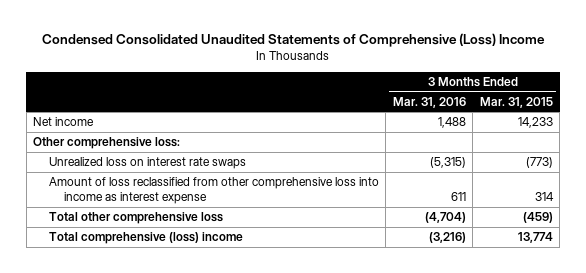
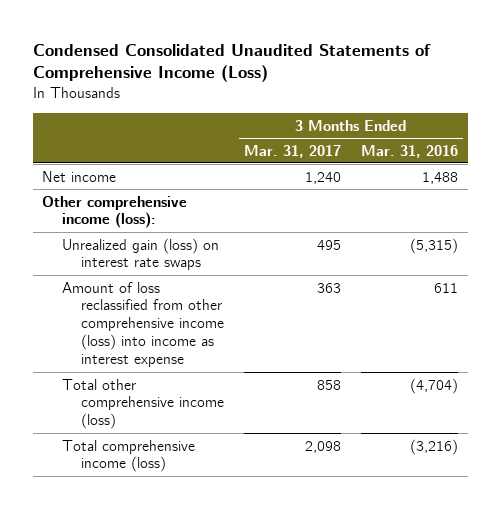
[41,33,545,48] Condensed Consolidated Unaudited Statements of Comprehensive (Loss) Income -> [32,43,431,83] Condensed Consolidated Unaudited Statements of Comprehensive Income (Loss)
[479,96,553,108] Mar. 31, 2015 -> none
none -> [244,144,342,158] Mar. 31, 2017
[33,137,181,150] Other comprehensive loss: -> [42,195,188,229] Other comprehensive income (loss):
[48,157,246,170] Unrealized loss on interest rate swaps -> [61,237,219,271] Unrealized gain (loss) on interest rate swaps
[48,177,379,205] Amount of loss reclassified from other comprehensive loss into income as interest expense -> [61,281,225,368] Amount of loss reclassified from other comprehensive income (loss) into income as interest expense
[48,212,223,225] Total other comprehensive loss -> [61,378,225,430] Total other comprehensive income (loss)
[48,232,243,245] Total comprehensive (loss) income -> [61,439,195,473] Total comprehensive income (loss)

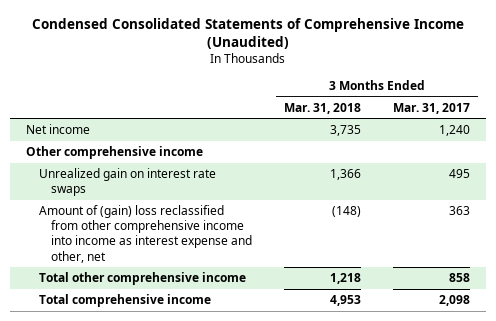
[32,43,431,83] Condensed Consolidated Unaudited Statements of Comprehensive Income (Loss) -> [31,17,464,50] Condensed Consolidated Statements of Comprehensive Income (Unaudited)
[360,144,458,158] Mar. 31, 2016 -> none
none -> [283,102,361,114] Mar. 31, 2018
[42,195,188,229] Other comprehensive income (loss): -> [26,146,204,160] Other comprehensive income
[61,237,219,271] Unrealized gain (loss) on interest rate swaps -> [38,168,216,197] Unrealized gain on interest rate swaps
[61,281,225,368] Amount of loss reclassified from other comprehensive income (loss) into income as interest expense -> [38,205,253,263] Amount of (gain) loss reclassified from other comprehensive income into income as interest expense and other, net
[61,378,225,430] Total other comprehensive income (loss) -> [38,272,246,286] Total other comprehensive income
[61,439,195,473] Total comprehensive income (loss) -> [38,294,211,308] Total comprehensive income

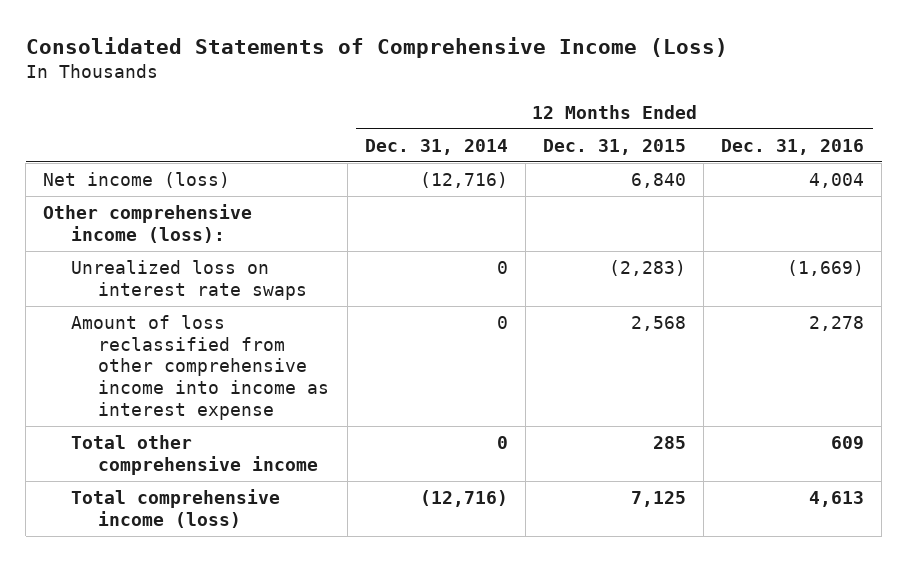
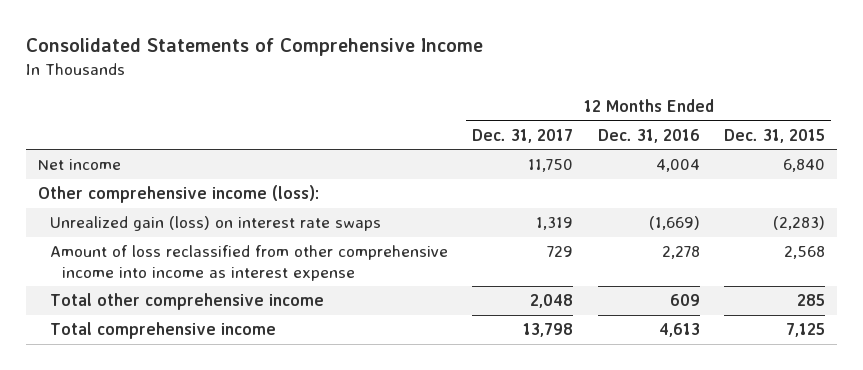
[25,36,728,58] Consolidated Statements of Comprehensive Income (Loss) -> [25,37,483,56] Consolidated Statements of Comprehensive Income
[364,138,508,155] Dec. 31, 2014 -> none
none -> [472,128,574,143] Dec. 31, 2017
[43,171,231,188] Net income (loss) -> [37,159,121,171] Net income
[70,259,308,300] Unrealized loss on interest rate swaps -> [50,216,382,232] Unrealized gain (loss) on interest rate swaps
[70,488,280,528] Total comprehensive income (loss) -> [50,322,277,340] Total comprehensive income

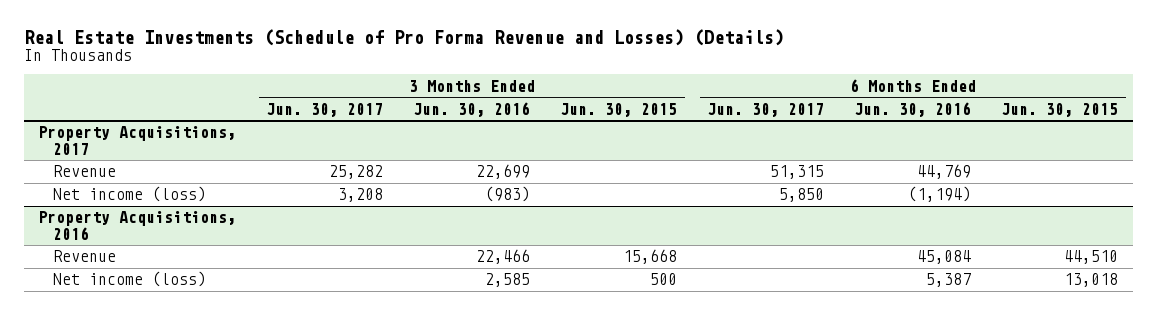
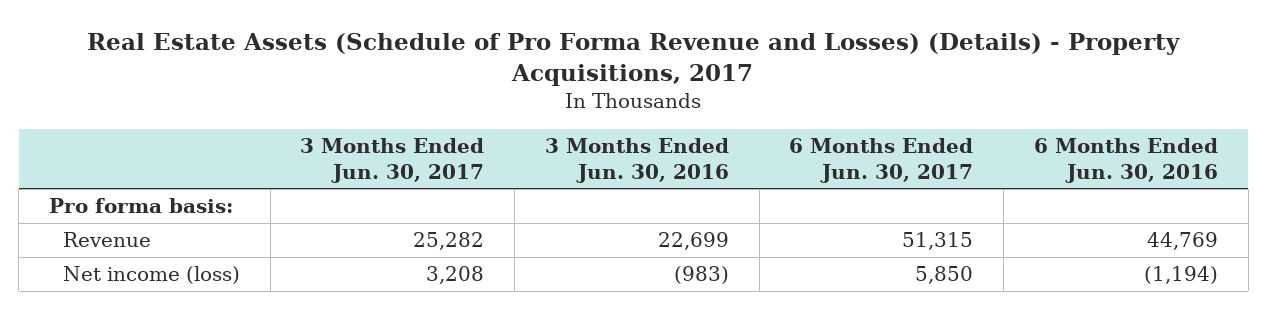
[23,28,784,46] Real Estate Investments (Schedule of Pro Forma Revenue and Losses) (Details) -> [87,32,1181,87] Real Estate Assets (Schedule of Pro Forma Revenue and Losses) (Details) - Property Acquisitions, 2017
[560,102,678,117] Jun. 30, 2015 -> none
[1001,102,1119,117] Jun. 30, 2015 -> none
[38,126,237,156] Property Acquisitions, 2017 -> none
none -> [48,198,233,214] Pro forma basis:
[38,211,237,241] Property Acquisitions, 2016 -> none
[53,250,117,263] Revenue -> none
[53,271,207,288] Net income (loss) -> none

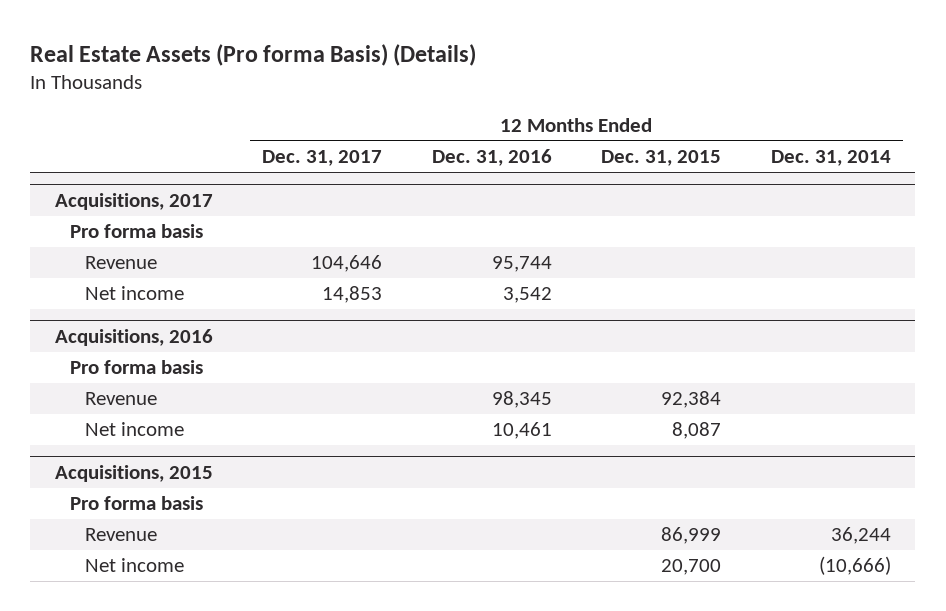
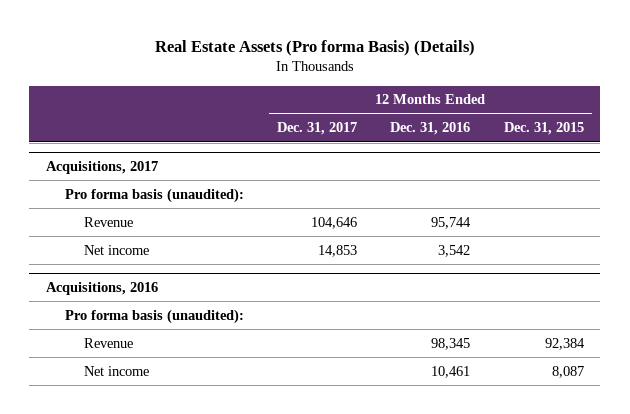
[770,150,891,167] Dec. 31, 2014 -> none
[69,224,203,239] Pro forma basis -> [65,187,245,203] Pro forma basis (unaudited):
[69,360,203,375] Pro forma basis -> [65,308,245,324] Pro forma basis (unaudited):
[54,465,213,483] Acquisitions, 2015 -> none
[69,496,203,511] Pro forma basis -> none
[84,528,157,542] Revenue -> none
[84,558,184,573] Net income -> none

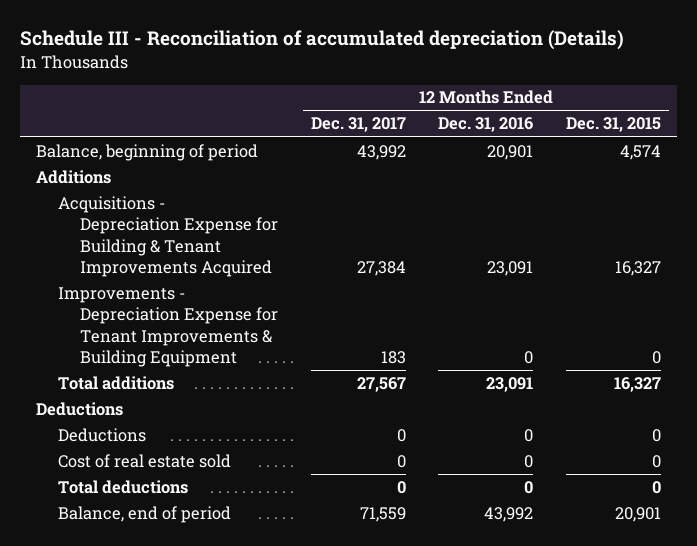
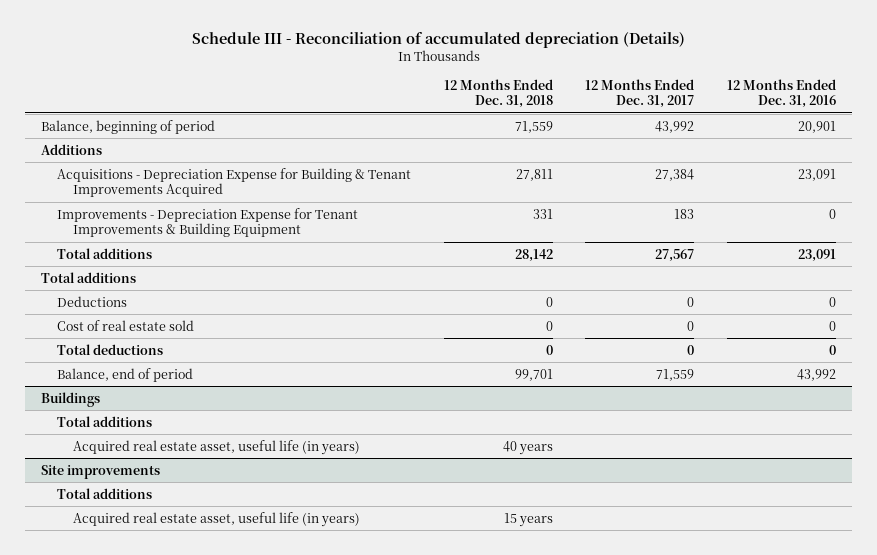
[566,117,662,133] Dec. 31, 2015 -> none
none -> [443,78,553,109] 12 Months Ended Dec. 31, 2018
[36,401,124,416] Deductions -> [41,271,137,283] Total additions
none -> [41,391,101,407] Buildings
none -> [56,415,152,427] Total additions
none -> [72,439,360,455] Acquired real estate asset, useful life (in years)
none -> [41,464,161,479] Site improvements
none -> [56,487,152,499] Total additions
none -> [72,511,360,527] Acquired real estate asset, useful life (in years)

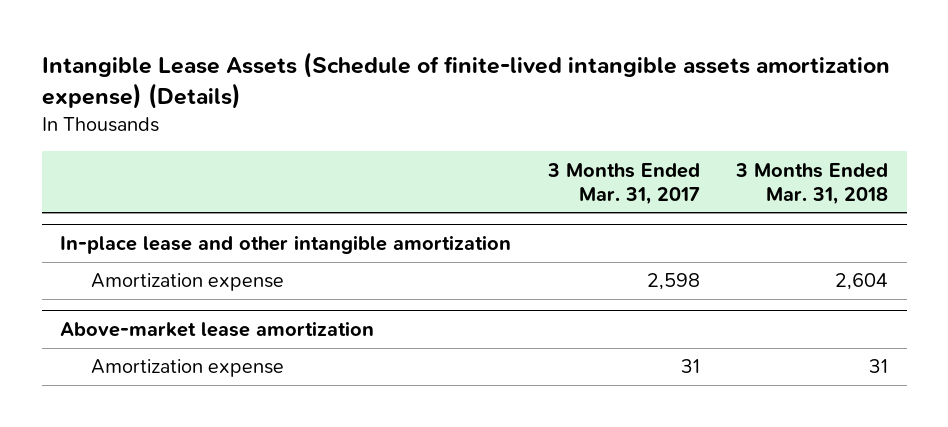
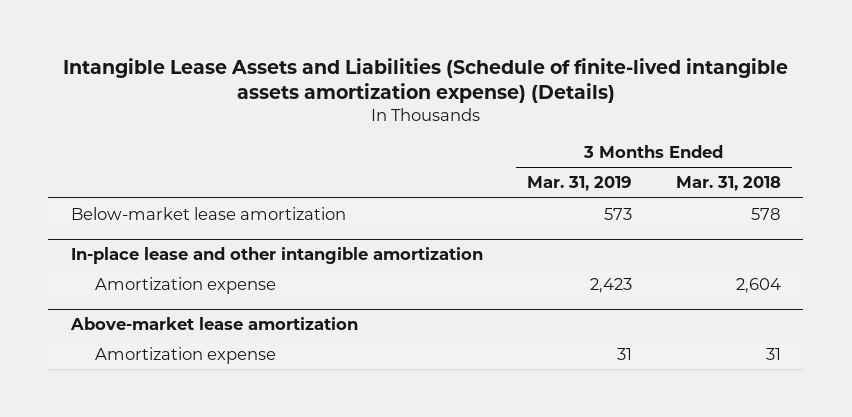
[41,51,890,110] Intangible Lease Assets (Schedule of finite-lived intangible assets amortization expense) (Details) -> [62,57,788,104] Intangible Lease Assets and Liabilities (Schedule of finite-lived intangible assets amortization expense) (Details)
[546,162,700,205] 3 Months Ended Mar. 31, 2017 -> none
none -> [526,176,632,192] Mar. 31, 2019
none -> [70,206,346,220] Below-market lease amortization

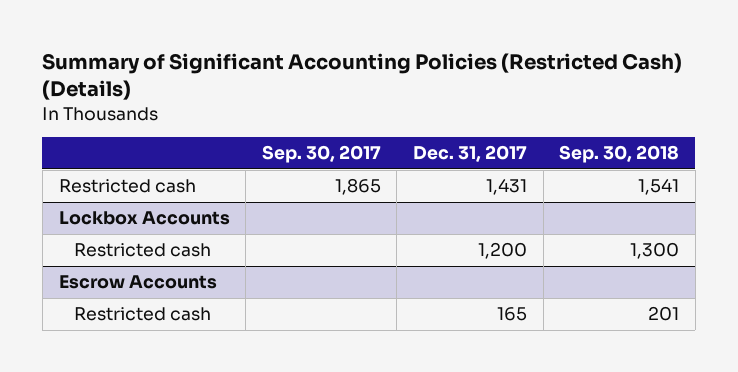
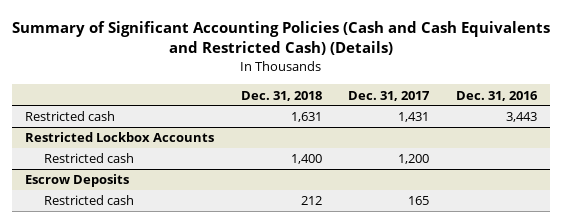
[42,53,683,101] Summary of Significant Accounting Policies (Restricted Cash) (Details) -> [12,20,551,56] Summary of Significant Accounting Policies (Cash and Cash Equivalents and Restricted Cash) (Details)
[261,145,381,164] Sep. 30, 2017 -> none
[559,145,680,164] Sep. 30, 2018 -> none
none -> [240,90,322,101] Dec. 31, 2018
none -> [456,90,539,101] Dec. 31, 2016
[58,211,230,226] Lockbox Accounts -> [25,132,215,143] Restricted Lockbox Accounts
[58,275,217,290] Escrow Accounts -> [25,174,130,188] Escrow Deposits

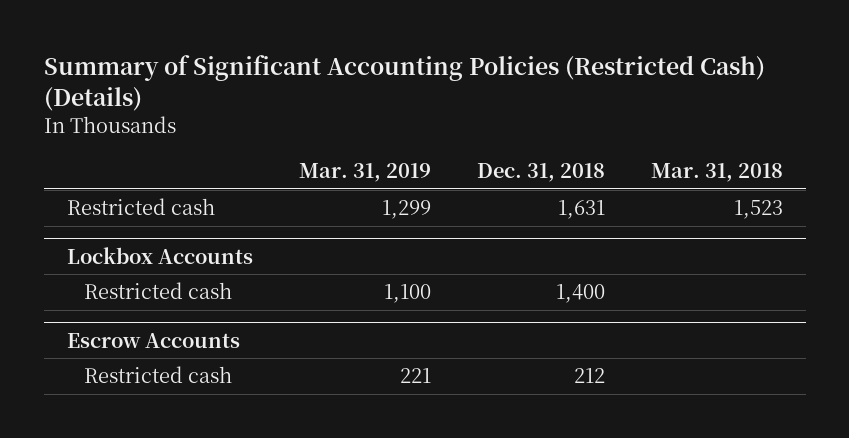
[12,20,551,56] Summary of Significant Accounting Policies (Cash and Cash Equivalents and Restricted Cash) (Details) -> [43,54,765,111] Summary of Significant Accounting Policies (Restricted Cash) (Details)
[348,90,431,101] Dec. 31, 2017 -> none
[456,90,539,101] Dec. 31, 2016 -> none
none -> [298,162,431,182] Mar. 31, 2019
none -> [650,162,783,182] Mar. 31, 2018
[25,132,215,143] Restricted Lockbox Accounts -> [66,246,253,264] Lockbox Accounts
[25,174,130,188] Escrow Deposits -> [66,332,240,348] Escrow Accounts

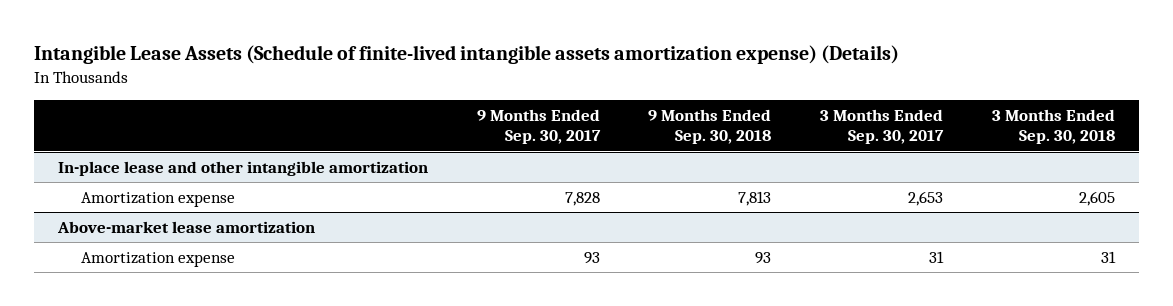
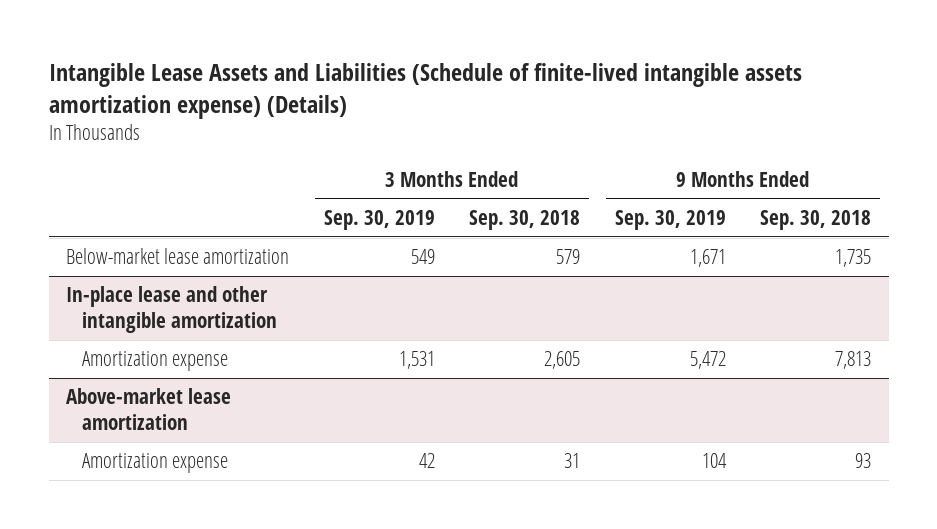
[33,44,899,64] Intangible Lease Assets (Schedule of finite-lived intangible assets amortization expense) (Details) -> [48,62,802,119] Intangible Lease Assets and Liabilities (Schedule of finite-lived intangible assets amortization expense) (Details)
[476,108,601,145] 9 Months Ended Sep. 30, 2017 -> none
[820,108,945,145] 3 Months Ended Sep. 30, 2017 -> none
none -> [323,210,435,231] Sep. 30, 2019
none -> [614,210,726,231] Sep. 30, 2019
none -> [66,248,290,265] Below-market lease amortization

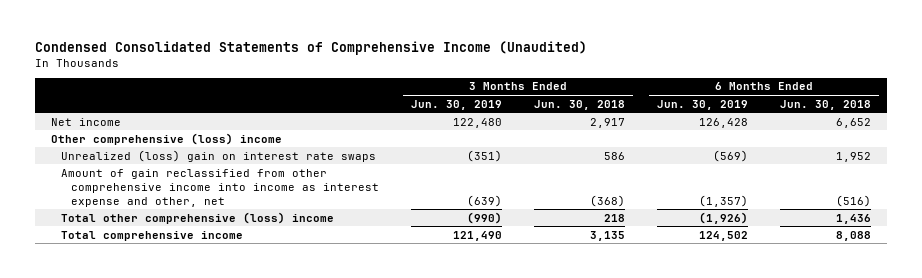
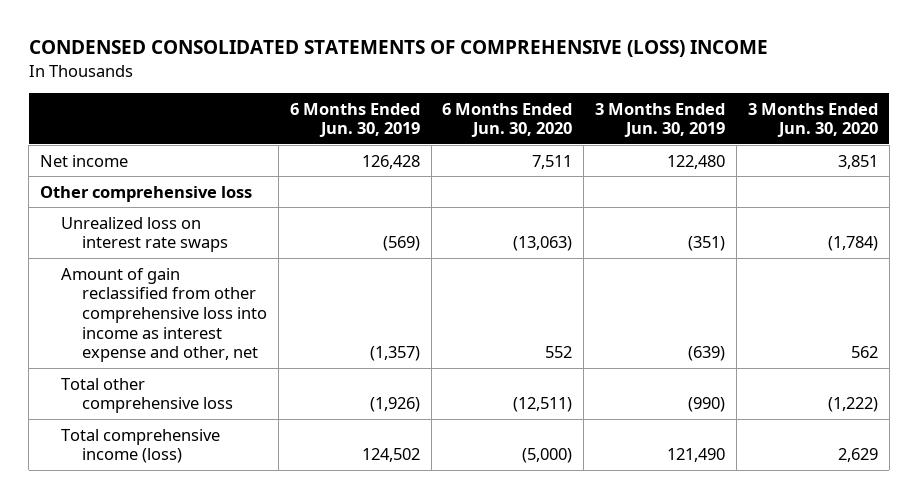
[34,40,587,55] Condensed Consolidated Statements of Comprehensive Income (Unaudited) -> [28,40,768,58] CONDENSED CONSOLIDATED STATEMENTS OF COMPREHENSIVE (LOSS) INCOME
[534,99,626,110] Jun. 30, 2018 -> none
[779,99,871,110] Jun. 30, 2018 -> none
none -> [442,102,573,138] 6 Months Ended Jun. 30, 2020
none -> [747,102,878,138] 3 Months Ended Jun. 30, 2020
[50,132,282,145] Other comprehensive (loss) income -> [40,185,253,202] Other comprehensive loss
[61,149,377,162] Unrealized (loss) gain on interest rate swaps -> [61,216,229,253] Unrealized loss on interest rate swaps
[61,168,380,207] Amount of gain reclassified from other comprehensive income into income as interest expense and other, net -> [61,267,268,363] Amount of gain reclassified from other comprehensive loss into income as interest expense and other, net
[61,211,335,224] Total other comprehensive (loss) income -> [61,377,234,414] Total other comprehensive loss
[61,230,244,241] Total comprehensive income -> [61,428,221,464] Total comprehensive income (loss)

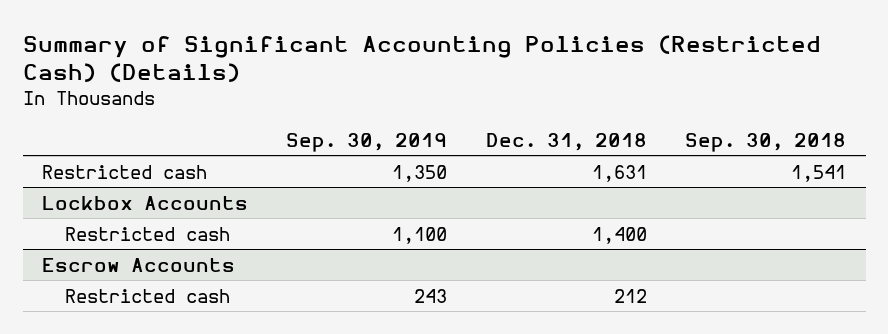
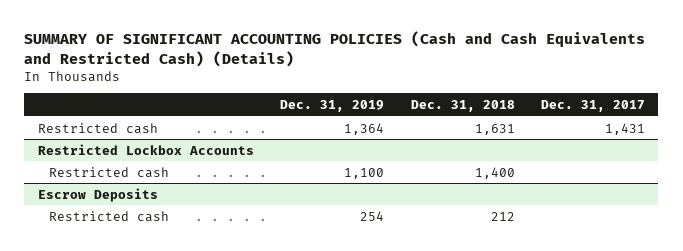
[22,34,821,83] Summary of Significant Accounting Policies (Restricted Cash) (Details) -> [24,31,646,67] SUMMARY OF SIGNIFICANT ACCOUNTING POLICIES (Cash and Cash Equivalents and Restricted Cash) (Details)
[286,132,448,152] Sep. 30, 2019 -> none
[685,132,847,152] Sep. 30, 2018 -> none
none -> [280,99,385,112] Dec. 31, 2019
none -> [540,99,645,112] Dec. 31, 2017
[41,195,248,210] Lockbox Accounts -> [37,143,254,155] Restricted Lockbox Accounts
[41,257,235,272] Escrow Accounts -> [37,187,158,202] Escrow Deposits

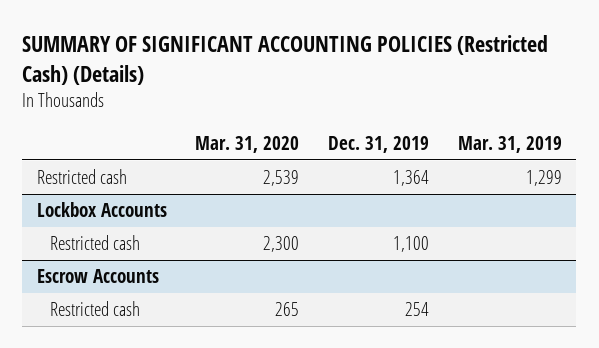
[24,31,646,67] SUMMARY OF SIGNIFICANT ACCOUNTING POLICIES (Cash and Cash Equivalents and Restricted Cash) (Details) -> [22,35,549,85] SUMMARY OF SIGNIFICANT ACCOUNTING POLICIES (Restricted Cash) (Details)
[410,99,515,112] Dec. 31, 2018 -> none
[540,99,645,112] Dec. 31, 2017 -> none
none -> [195,135,300,153] Mar. 31, 2020
none -> [457,135,562,153] Mar. 31, 2019
[37,143,254,155] Restricted Lockbox Accounts -> [36,202,167,218] Lockbox Accounts
[37,187,158,202] Escrow Deposits -> [36,269,159,284] Escrow Accounts

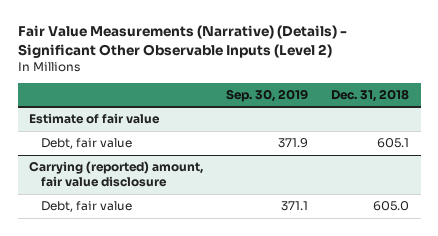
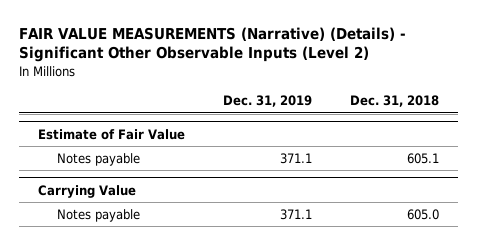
[17,25,347,58] Fair Value Measurements (Narrative) (Details) - Significant Other Observable Inputs (Level 2) -> [18,26,406,63] FAIR VALUE MEASUREMENTS (Narrative) (Details) - Significant Other Observable Inputs (Level 2)
[226,88,309,102] Sep. 30, 2019 -> none
none -> [222,95,312,108] Dec. 31, 2019
[29,113,161,125] Estimate of fair value -> [37,128,185,140] Estimate of Fair Value
[41,138,133,150] Debt, fair value -> [57,152,141,166] Notes payable
[29,161,204,188] Carrying (reported) amount, fair value disclosure -> [37,184,136,198] Carrying Value
[41,201,133,213] Debt, fair value -> [57,208,141,222] Notes payable

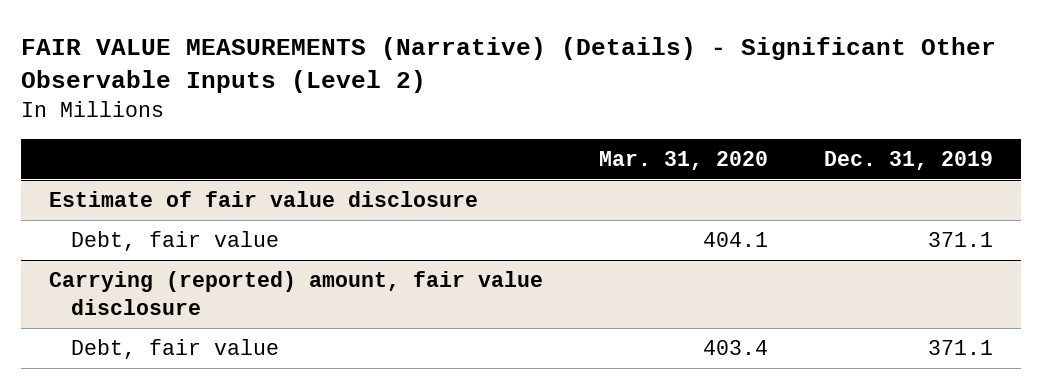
[349,95,439,108] Dec. 31, 2018 -> none
none -> [599,150,769,170] Mar. 31, 2020
[37,128,185,140] Estimate of Fair Value -> [49,191,479,208] Estimate of fair value disclosure
[57,152,141,166] Notes payable -> [70,231,279,252] Debt, fair value
[37,184,136,198] Carrying Value -> [49,271,544,315] Carrying (reported) amount, fair value disclosure
[57,208,141,222] Notes payable -> [70,339,279,360] Debt, fair value

